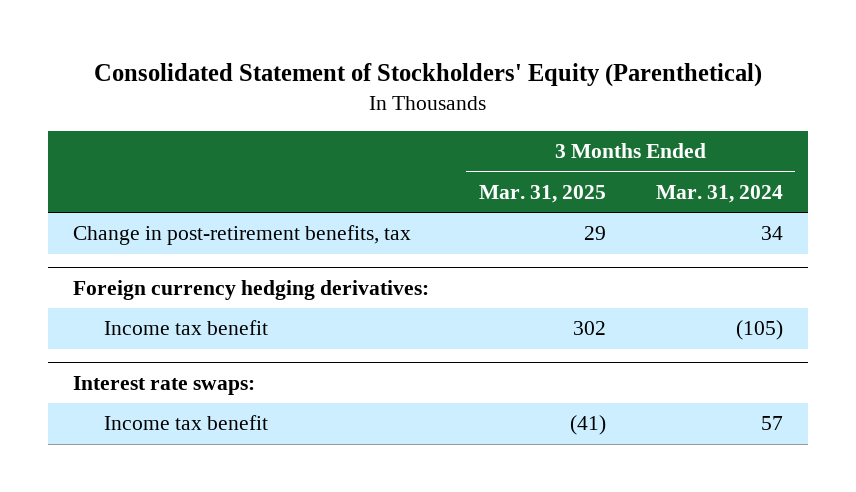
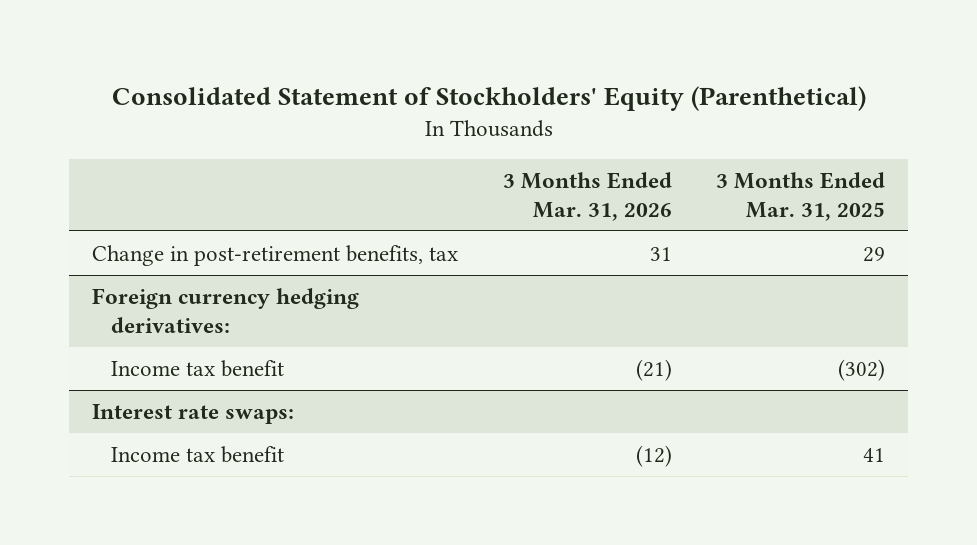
[655,184,783,203] Mar. 31, 2024 -> none
none -> [502,171,672,221] 3 Months Ended Mar. 31, 2026
[572,321,606,336] 302 -> [838,358,886,381] (302)
[569,415,606,436] (41) -> [863,447,886,462] 41

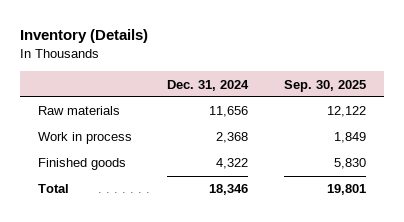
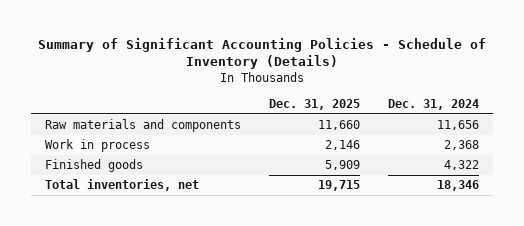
[19,29,148,44] Inventory (Details) -> [37,37,486,70] Summary of Significant Accounting Policies - Schedule of Inventory (Details)
[283,79,366,92] Sep. 30, 2025 -> none
none -> [268,98,360,110] Dec. 31, 2025
[37,106,120,116] Raw materials -> [44,119,241,133] Raw materials and components
[37,184,69,194] Total -> [44,179,199,192] Total inventories, net

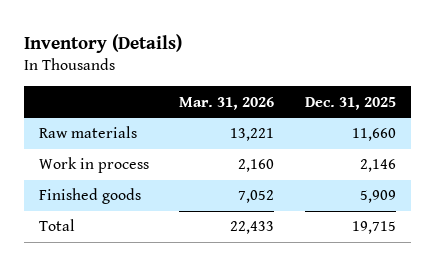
[37,37,486,70] Summary of Significant Accounting Policies - Schedule of Inventory (Details) -> [23,33,182,53] Inventory (Details)
[387,98,479,110] Dec. 31, 2024 -> none
none -> [179,96,275,110] Mar. 31, 2026
[44,119,241,133] Raw materials and components -> [38,126,137,139] Raw materials
[44,179,199,192] Total inventories, net -> [38,219,75,232] Total

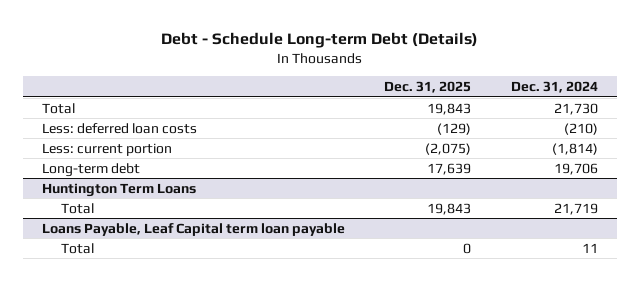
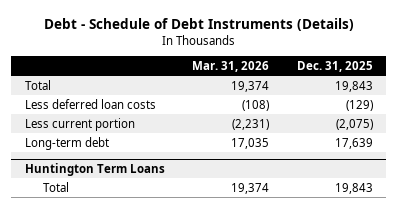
[160,31,478,48] Debt - Schedule Long-term Debt (Details) -> [43,18,354,32] Debt - Schedule of Debt Instruments (Details)
[510,80,598,93] Dec. 31, 2024 -> none
none -> [192,61,270,73] Mar. 31, 2026
[42,122,198,134] Less: deferred loan costs -> [24,98,156,109] Less deferred loan costs
[42,142,173,156] Less: current portion -> [24,117,135,131] Less current portion
[42,222,346,236] Loans Payable, Leaf Capital term loan payable -> none
[60,242,94,254] Total -> none

